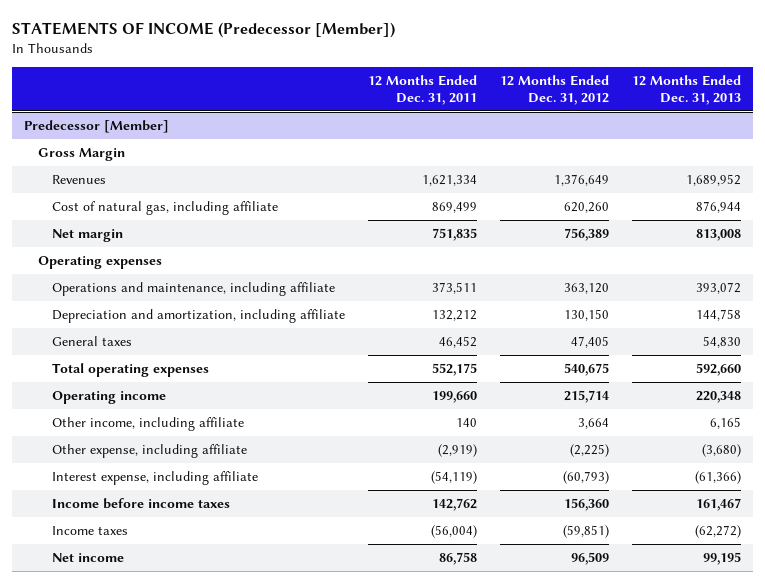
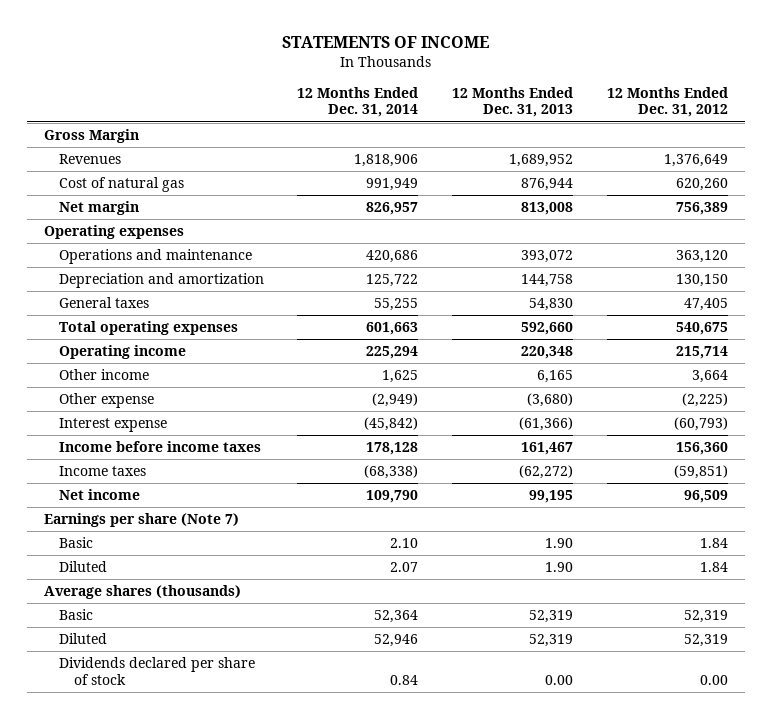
[12,21,396,38] STATEMENTS OF INCOME (Predecessor [Member]) -> [281,36,489,49] STATEMENTS OF INCOME
[368,74,478,105] 12 Months Ended Dec. 31, 2011 -> none
none -> [297,86,419,118] 12 Months Ended Dec. 31, 2014
[23,120,169,134] Predecessor [Member] -> none
[52,201,279,216] Cost of natural gas, including affiliate -> [58,177,184,193] Cost of natural gas
[52,282,336,297] Operations and maintenance, including affiliate -> [58,249,252,265] Operations and maintenance
[52,309,346,324] Depreciation and amortization, including affiliate -> [58,273,264,289] Depreciation and amortization
[52,417,245,432] Other income, including affiliate -> [58,369,149,381] Other income
[52,444,248,459] Other expense, including affiliate -> [58,393,154,409] Other expense
[52,471,259,486] Interest expense, including affiliate -> [58,418,167,433] Interest expense
none -> [43,513,239,528] Earnings per share (Note 7)
none -> [58,537,93,549] Basic
none -> [58,561,107,573] Diluted
none -> [43,585,241,600] Average shares (thousands)
none -> [58,609,93,621] Basic
none -> [58,633,107,645] Diluted
none -> [58,657,255,685] Dividends declared per share of stock

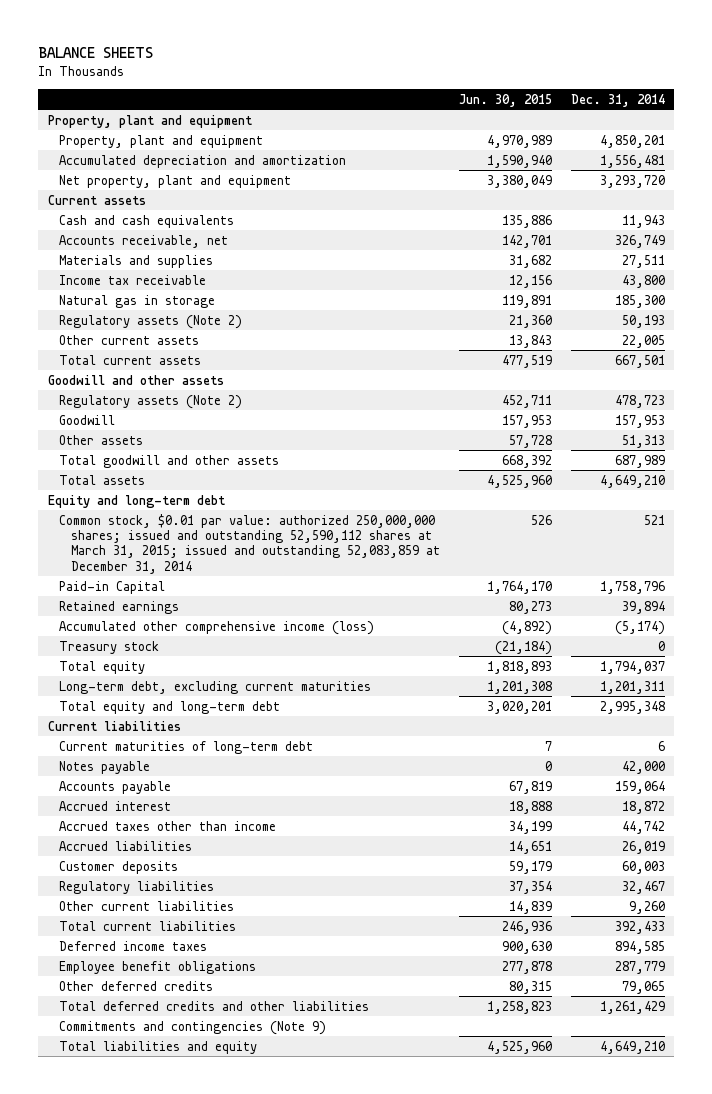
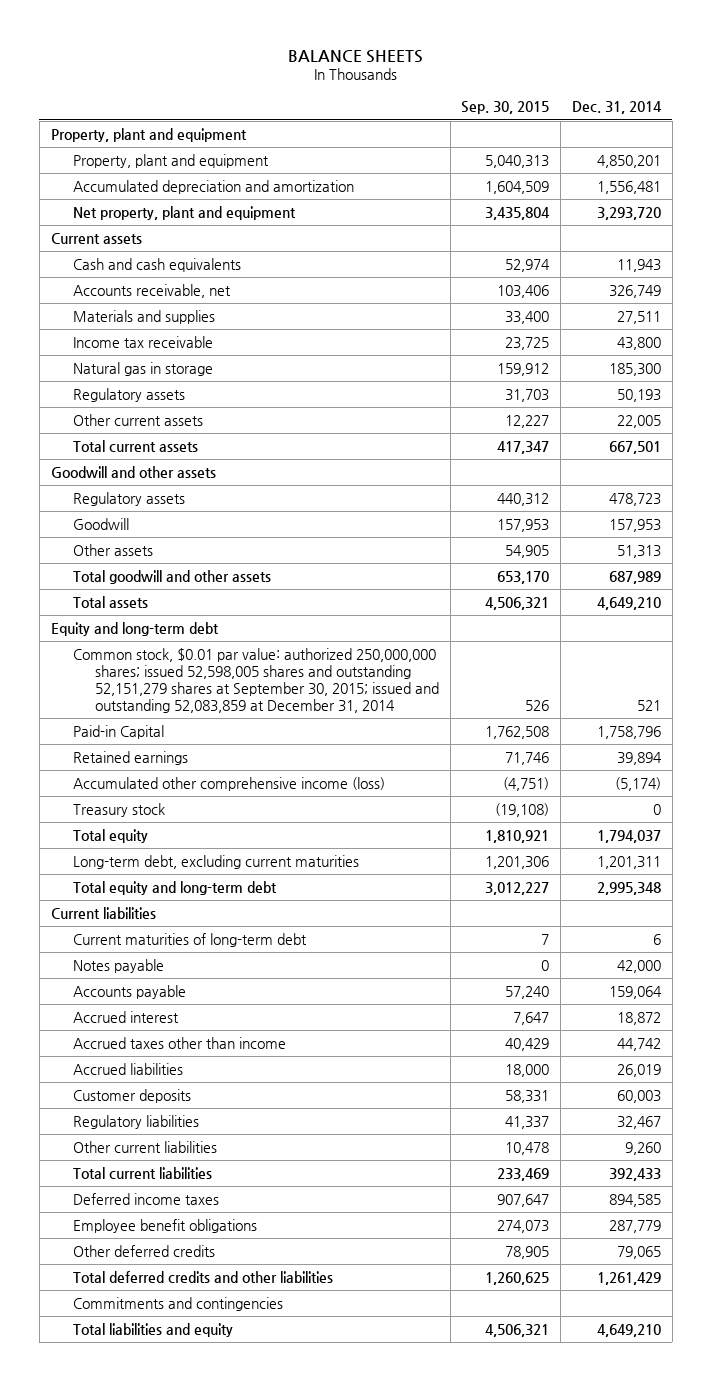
[458,93,552,107] Jun. 30, 2015 -> none
none -> [461,101,550,115] Sep. 30, 2015
[59,314,243,329] Regulatory assets (Note 2) -> [72,387,185,402] Regulatory assets
[59,394,243,409] Regulatory assets (Note 2) -> [72,491,185,506] Regulatory assets
[59,513,441,574] Common stock, $0.01 par value: authorized 250,000,000 shares; issued and outstanding 52,590,112 shares at March 31, 2015; issued and outstanding 52,083,859 at December 31, 2014 -> [72,647,439,713] Common stock, $0.01 par value: authorized 250,000,000 shares; issued 52,598,005 shares and outstanding 52,151,279 shares at September 30, 2015; issued and outstanding 52,083,859 at December 31, 2014
[59,1020,327,1035] Commitments and contingencies (Note 9) -> [72,1296,283,1311] Commitments and contingencies

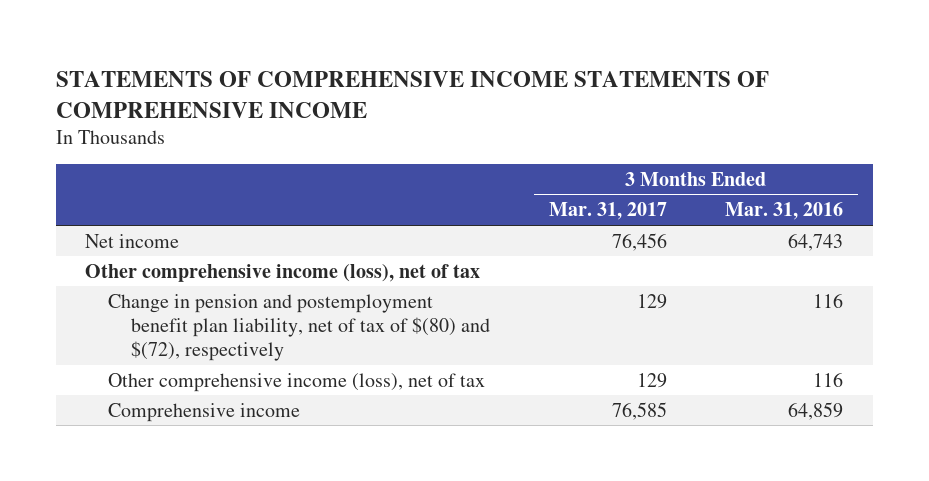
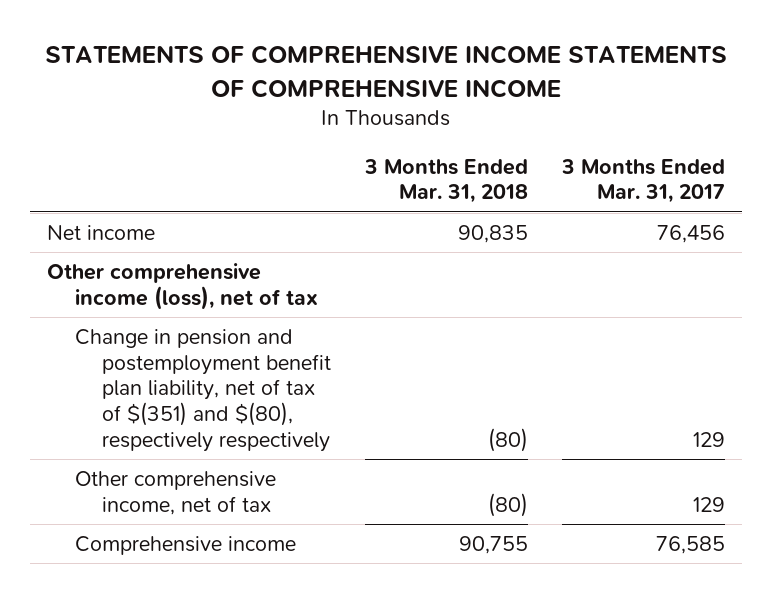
[725,202,844,221] Mar. 31, 2016 -> none
none -> [363,158,528,204] 3 Months Ended Mar. 31, 2018
[108,293,491,361] Change in pension and postemployment benefit plan liability, net of tax of $(80) and $(72), respectively -> [74,328,332,452] Change in pension and postemployment benefit plan liability, net of tax of $(351) and $(80), respectively respectively
[108,372,486,392] Other comprehensive income (loss), net of tax -> [74,470,276,515] Other comprehensive income, net of tax

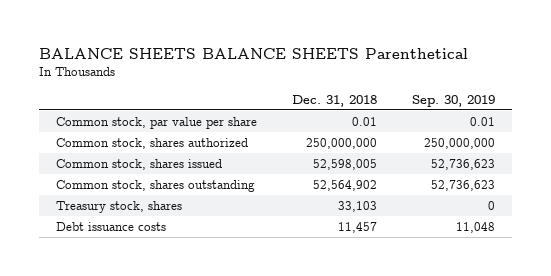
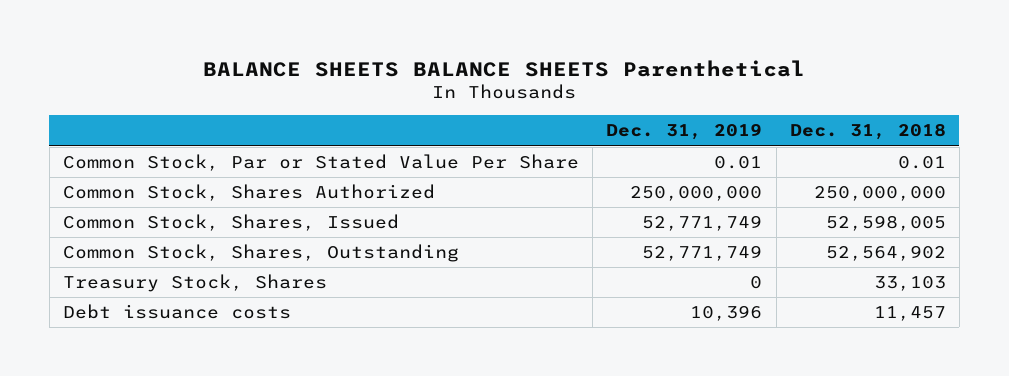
[412,94,496,107] Sep. 30, 2019 -> none
none -> [606,123,763,141] Dec. 31, 2019
[56,117,258,130] Common stock, par value per share -> [63,154,580,172] Common Stock, Par or Stated Value Per Share
[56,138,249,150] Common stock, shares authorized -> [63,184,436,202] Common Stock, Shares Authorized
[56,159,223,171] Common stock, shares issued -> [63,214,400,232] Common Stock, Shares, Issued
[56,180,256,193] Common stock, shares outstanding -> [63,244,460,263] Common Stock, Shares, Outstanding
[56,201,183,214] Treasury stock, shares -> [63,274,328,293] Treasury Stock, Shares

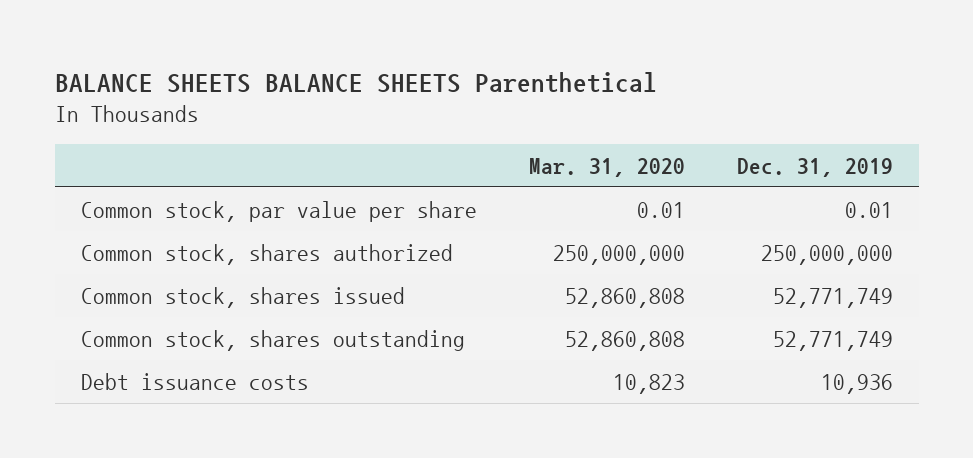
[789,123,946,141] Dec. 31, 2018 -> none
none -> [528,157,685,177] Mar. 31, 2020
[63,274,328,293] Treasury Stock, Shares -> none
[63,154,580,172] Common Stock, Par or Stated Value Per Share -> [80,200,477,222] Common stock, par value per share
[63,184,436,202] Common Stock, Shares Authorized -> [80,243,453,265] Common stock, shares authorized
[63,214,400,232] Common Stock, Shares, Issued -> [80,286,405,308] Common stock, shares issued
[63,244,460,263] Common Stock, Shares, Outstanding -> [80,329,465,351] Common stock, shares outstanding
[690,305,763,322] 10,396 -> [820,373,893,394] 10,936

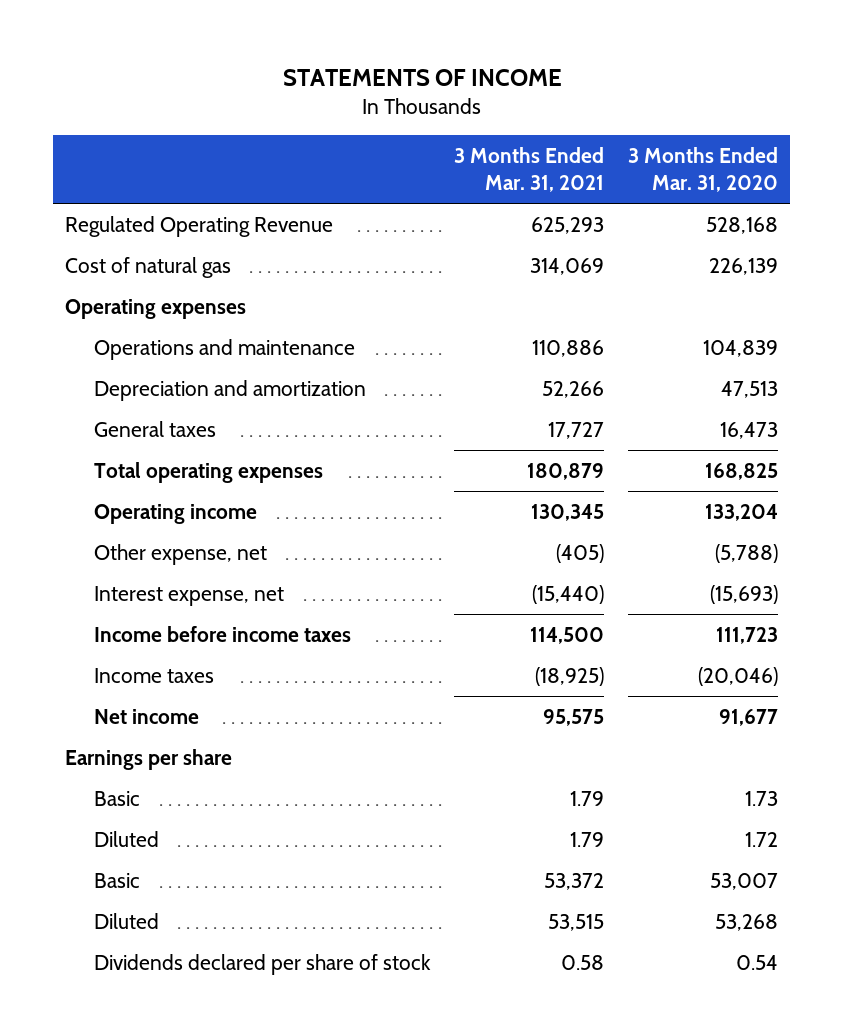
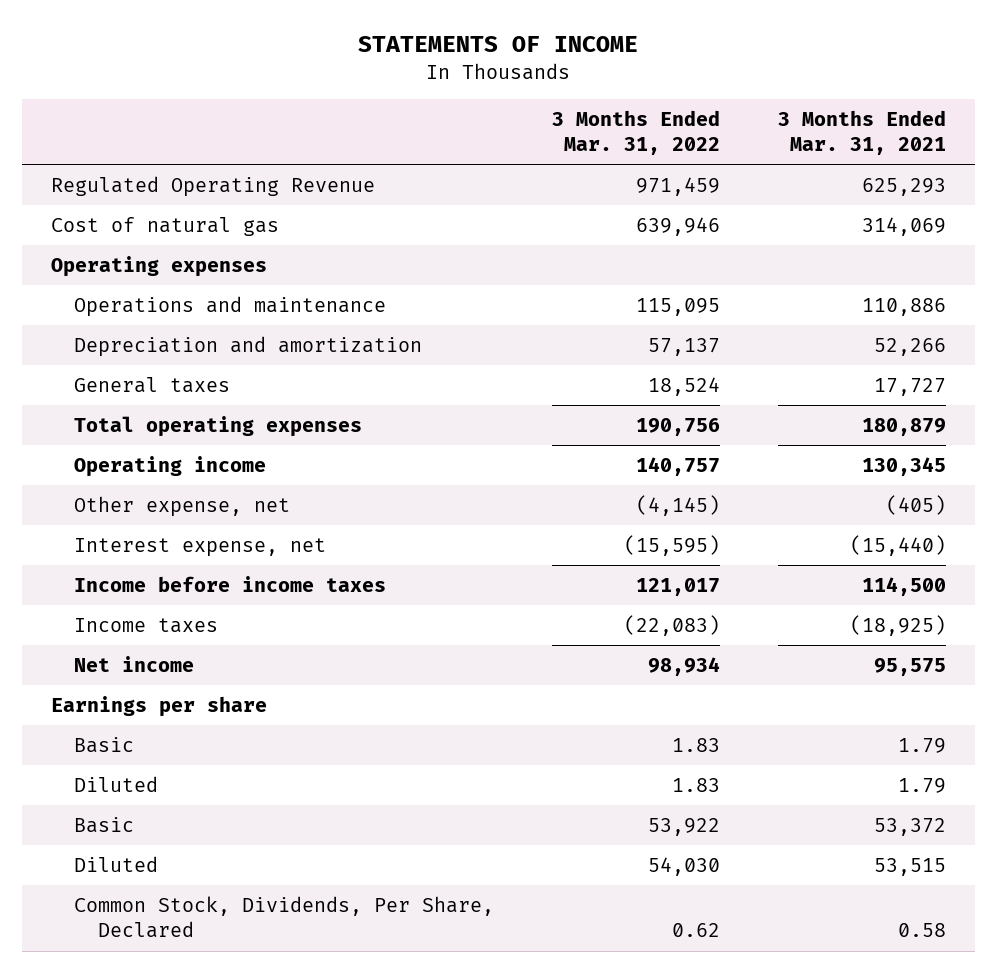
[628,147,779,193] 3 Months Ended Mar. 31, 2020 -> none
none -> [552,109,721,156] 3 Months Ended Mar. 31, 2022
[93,953,431,975] Dividends declared per share of stock -> [74,896,495,939] Common Stock, Dividends, Per Share, Declared

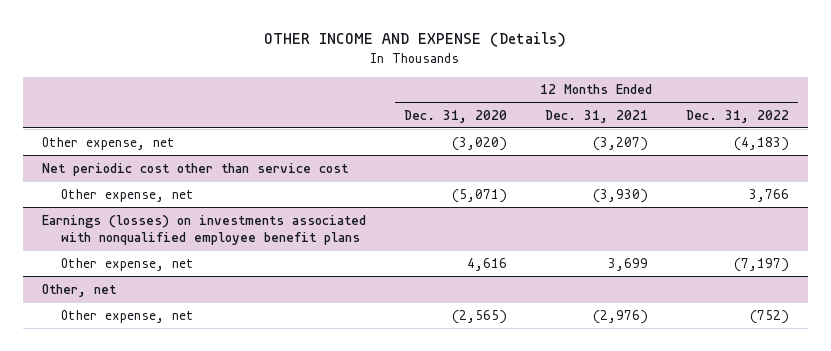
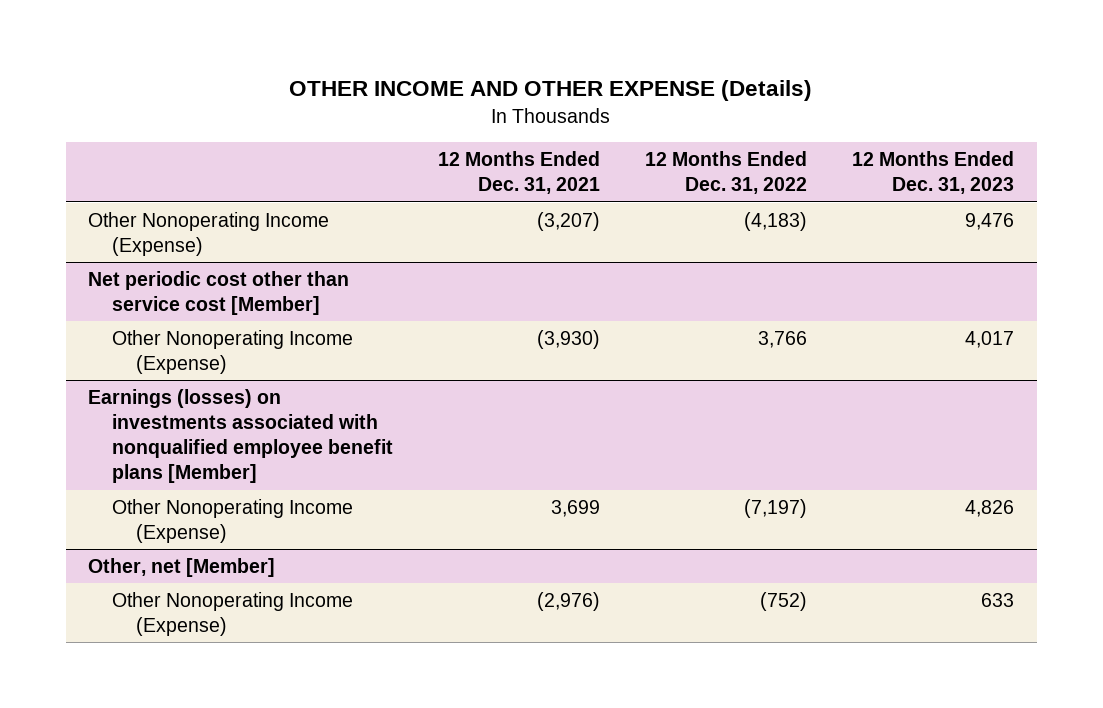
[264,32,567,48] OTHER INCOME AND EXPENSE (Details) -> [289,80,813,102] OTHER INCOME AND OTHER EXPENSE (Details)
[404,109,508,123] Dec. 31, 2020 -> none
none -> [852,151,1015,195] 12 Months Ended Dec. 31, 2023
[42,136,176,150] Other expense, net -> [88,211,330,257] Other Nonoperating Income (Expense)
[42,162,350,176] Net periodic cost other than service cost -> [88,270,350,316] Net periodic cost other than service cost [Member]
[61,188,195,202] Other expense, net -> [112,329,354,375] Other Nonoperating Income (Expense)
[42,214,367,245] Earnings (losses) on investments associated with nonqualified employee benefit plans -> [88,388,394,484] Earnings (losses) on investments associated with nonqualified employee benefit plans [Member]
[61,257,195,271] Other expense, net -> [112,498,354,544] Other Nonoperating Income (Expense)
[42,283,118,297] Other, net -> [88,557,276,577] Other, net [Member]
[61,309,195,323] Other expense, net -> [112,591,354,637] Other Nonoperating Income (Expense)

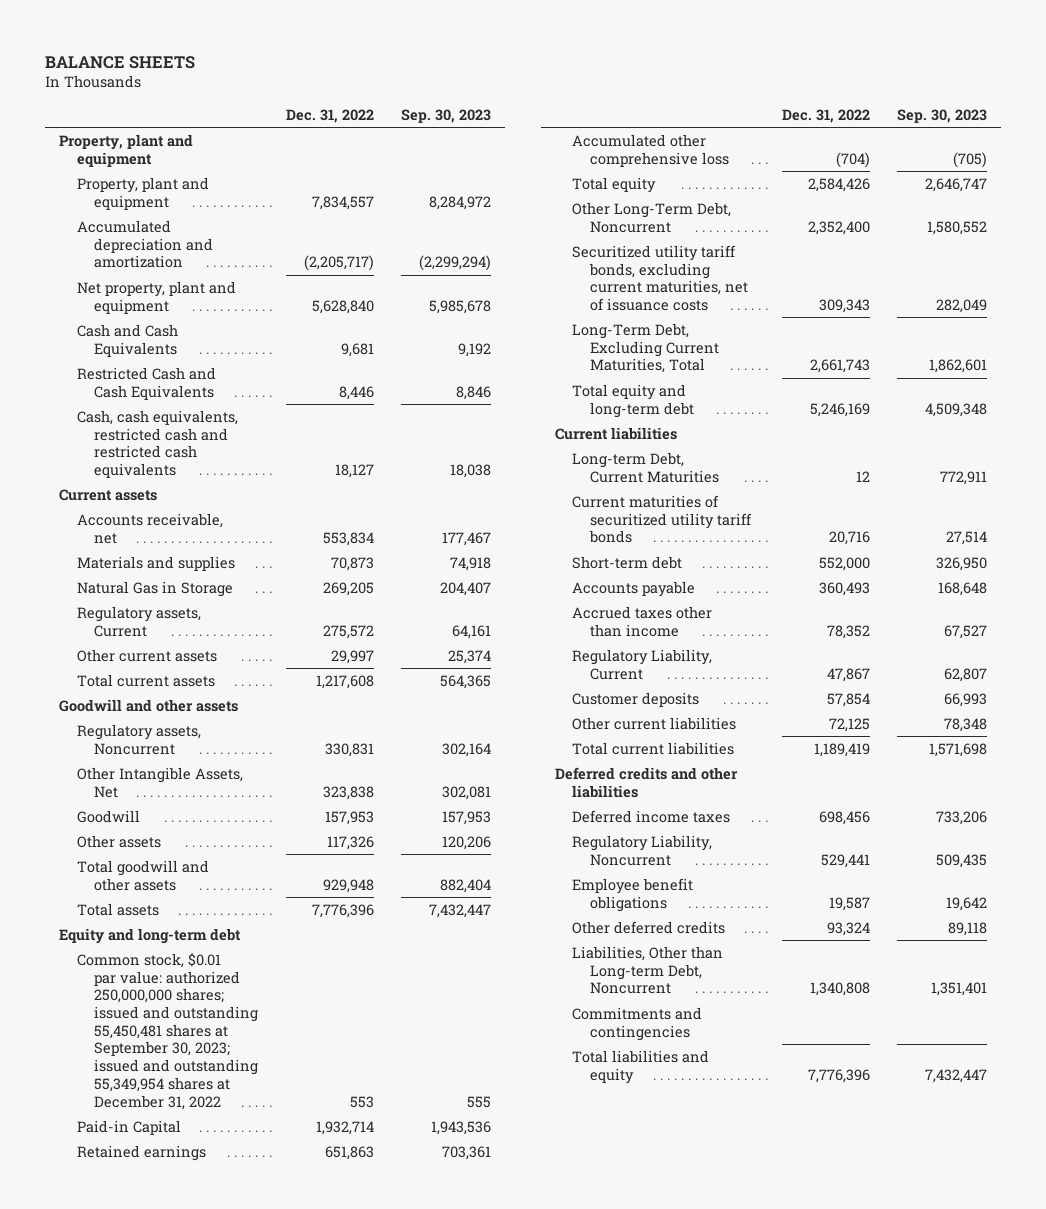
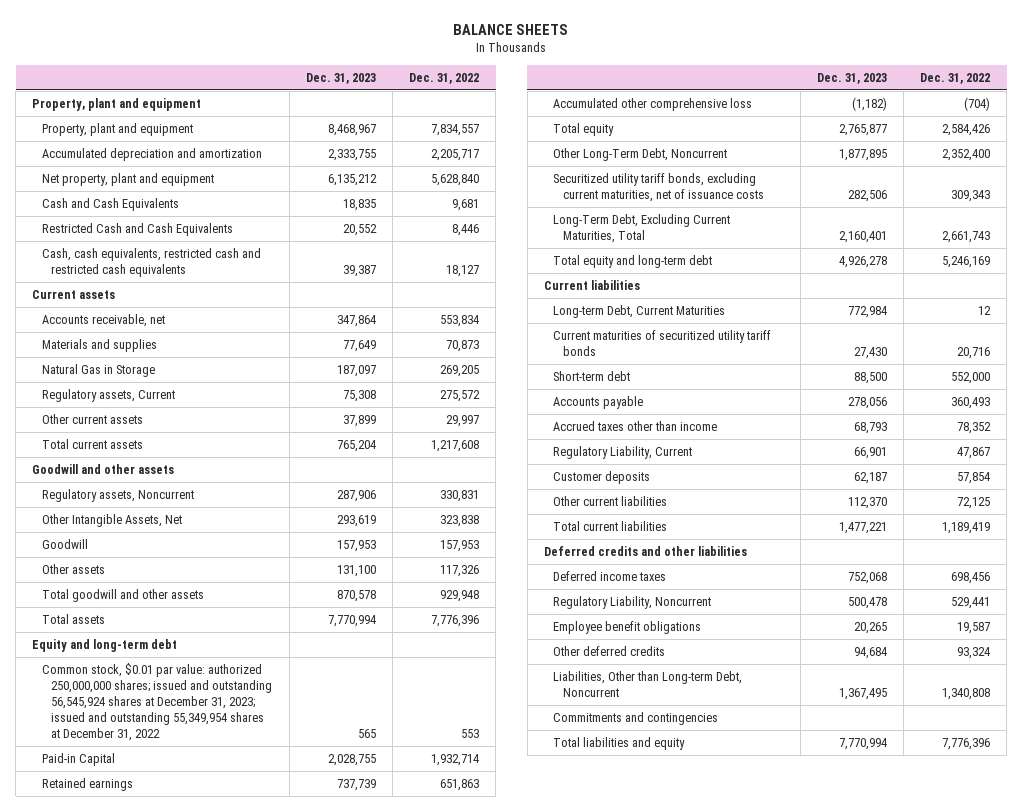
[401,108,492,123] Sep. 30, 2023 -> none
none -> [305,72,376,84] Dec. 31, 2023
[303,255,374,272] (2,205,717) -> [430,148,479,161] 2,205,717
[76,952,259,1110] Common stock, $0.01 par value: authorized 250,000,000 shares; issued and outstanding 55,450,481 shares at September 30, 2023; issued and outstanding 55,349,954 shares at December 31, 2022 -> [41,662,273,742] Common stock, $0.01 par value: authorized 250,000,000 shares; issued and outstanding 56,545,924 shares at December 31, 2023; issued and outstanding 55,349,954 shares at December 31, 2022

